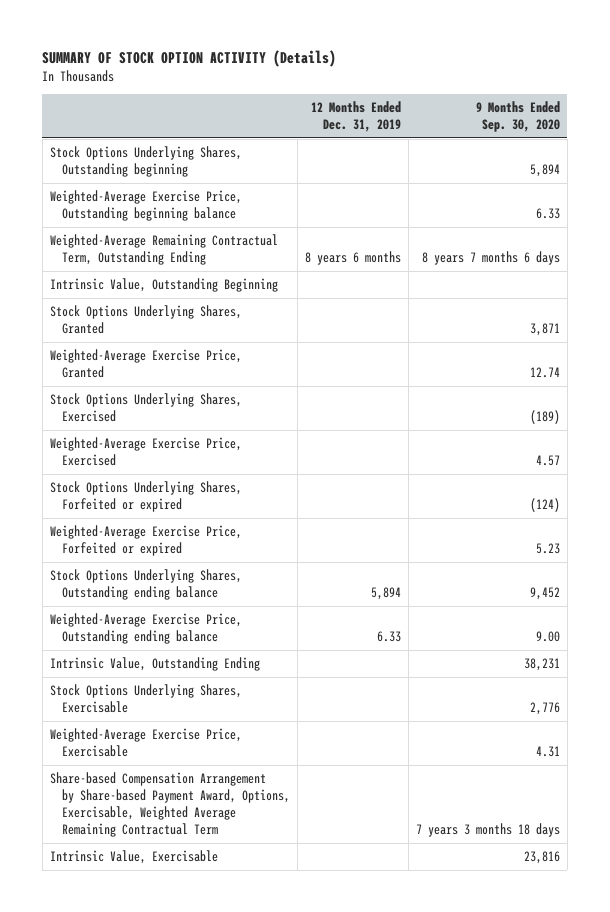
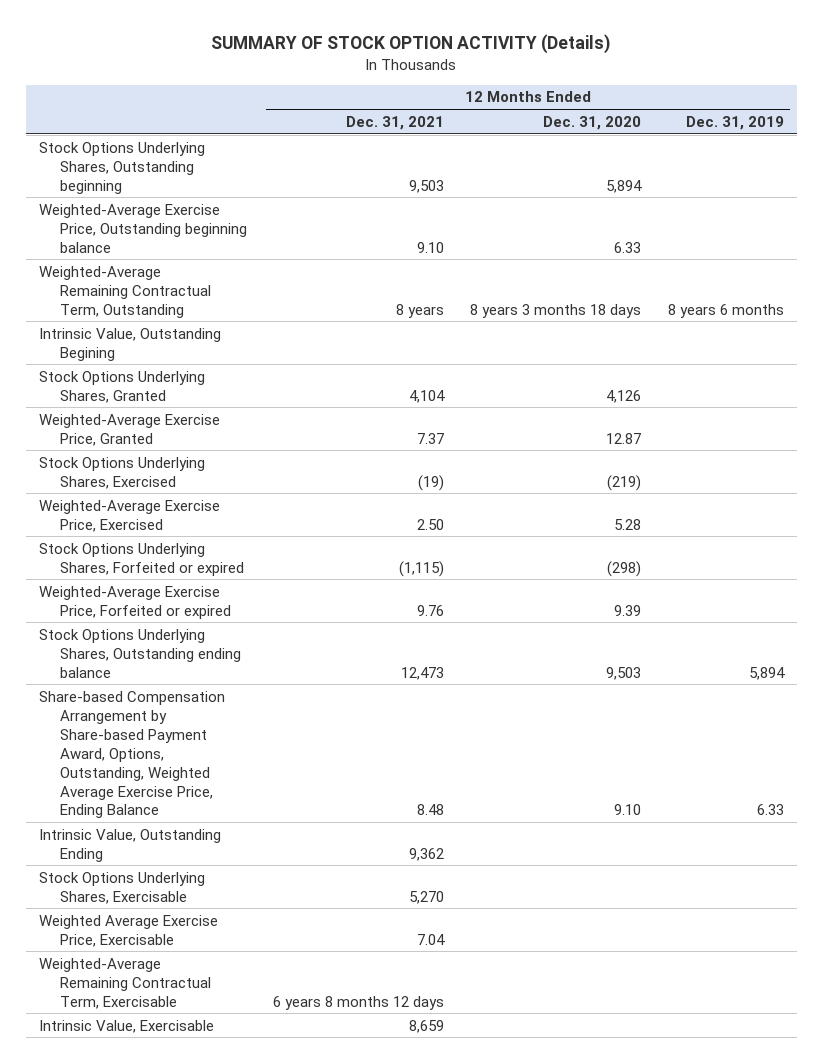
[475,101,560,133] 9 Months Ended Sep. 30, 2020 -> none
none -> [346,115,445,130] Dec. 31, 2021
none -> [543,115,642,130] Dec. 31, 2020
[49,234,278,266] Weighted-Average Remaining Contractual Term, Outstanding Ending -> [39,265,211,318] Weighted-Average Remaining Contractual Term, Outstanding
[49,278,278,293] Intrinsic Value, Outstanding Beginning -> [39,327,222,361] Intrinsic Value, Outstanding Begining
[49,613,242,645] Weighted-Average Exercise Price, Outstanding ending balance -> [39,690,226,819] Share-based Compensation Arrangement by Share-based Payment Award, Options, Outstanding, Weighted Average Exercise Price, Ending Balance
[49,728,242,758] Weighted-Average Exercise Price, Exercisable -> [39,914,219,947] Weighted Average Exercise Price, Exercisable
[49,772,290,837] Share-based Compensation Arrangement by Share-based Payment Award, Options, Exercisable, Weighted Average Remaining Contractual Term -> [39,957,211,1009] Weighted-Average Remaining Contractual Term, Exercisable

